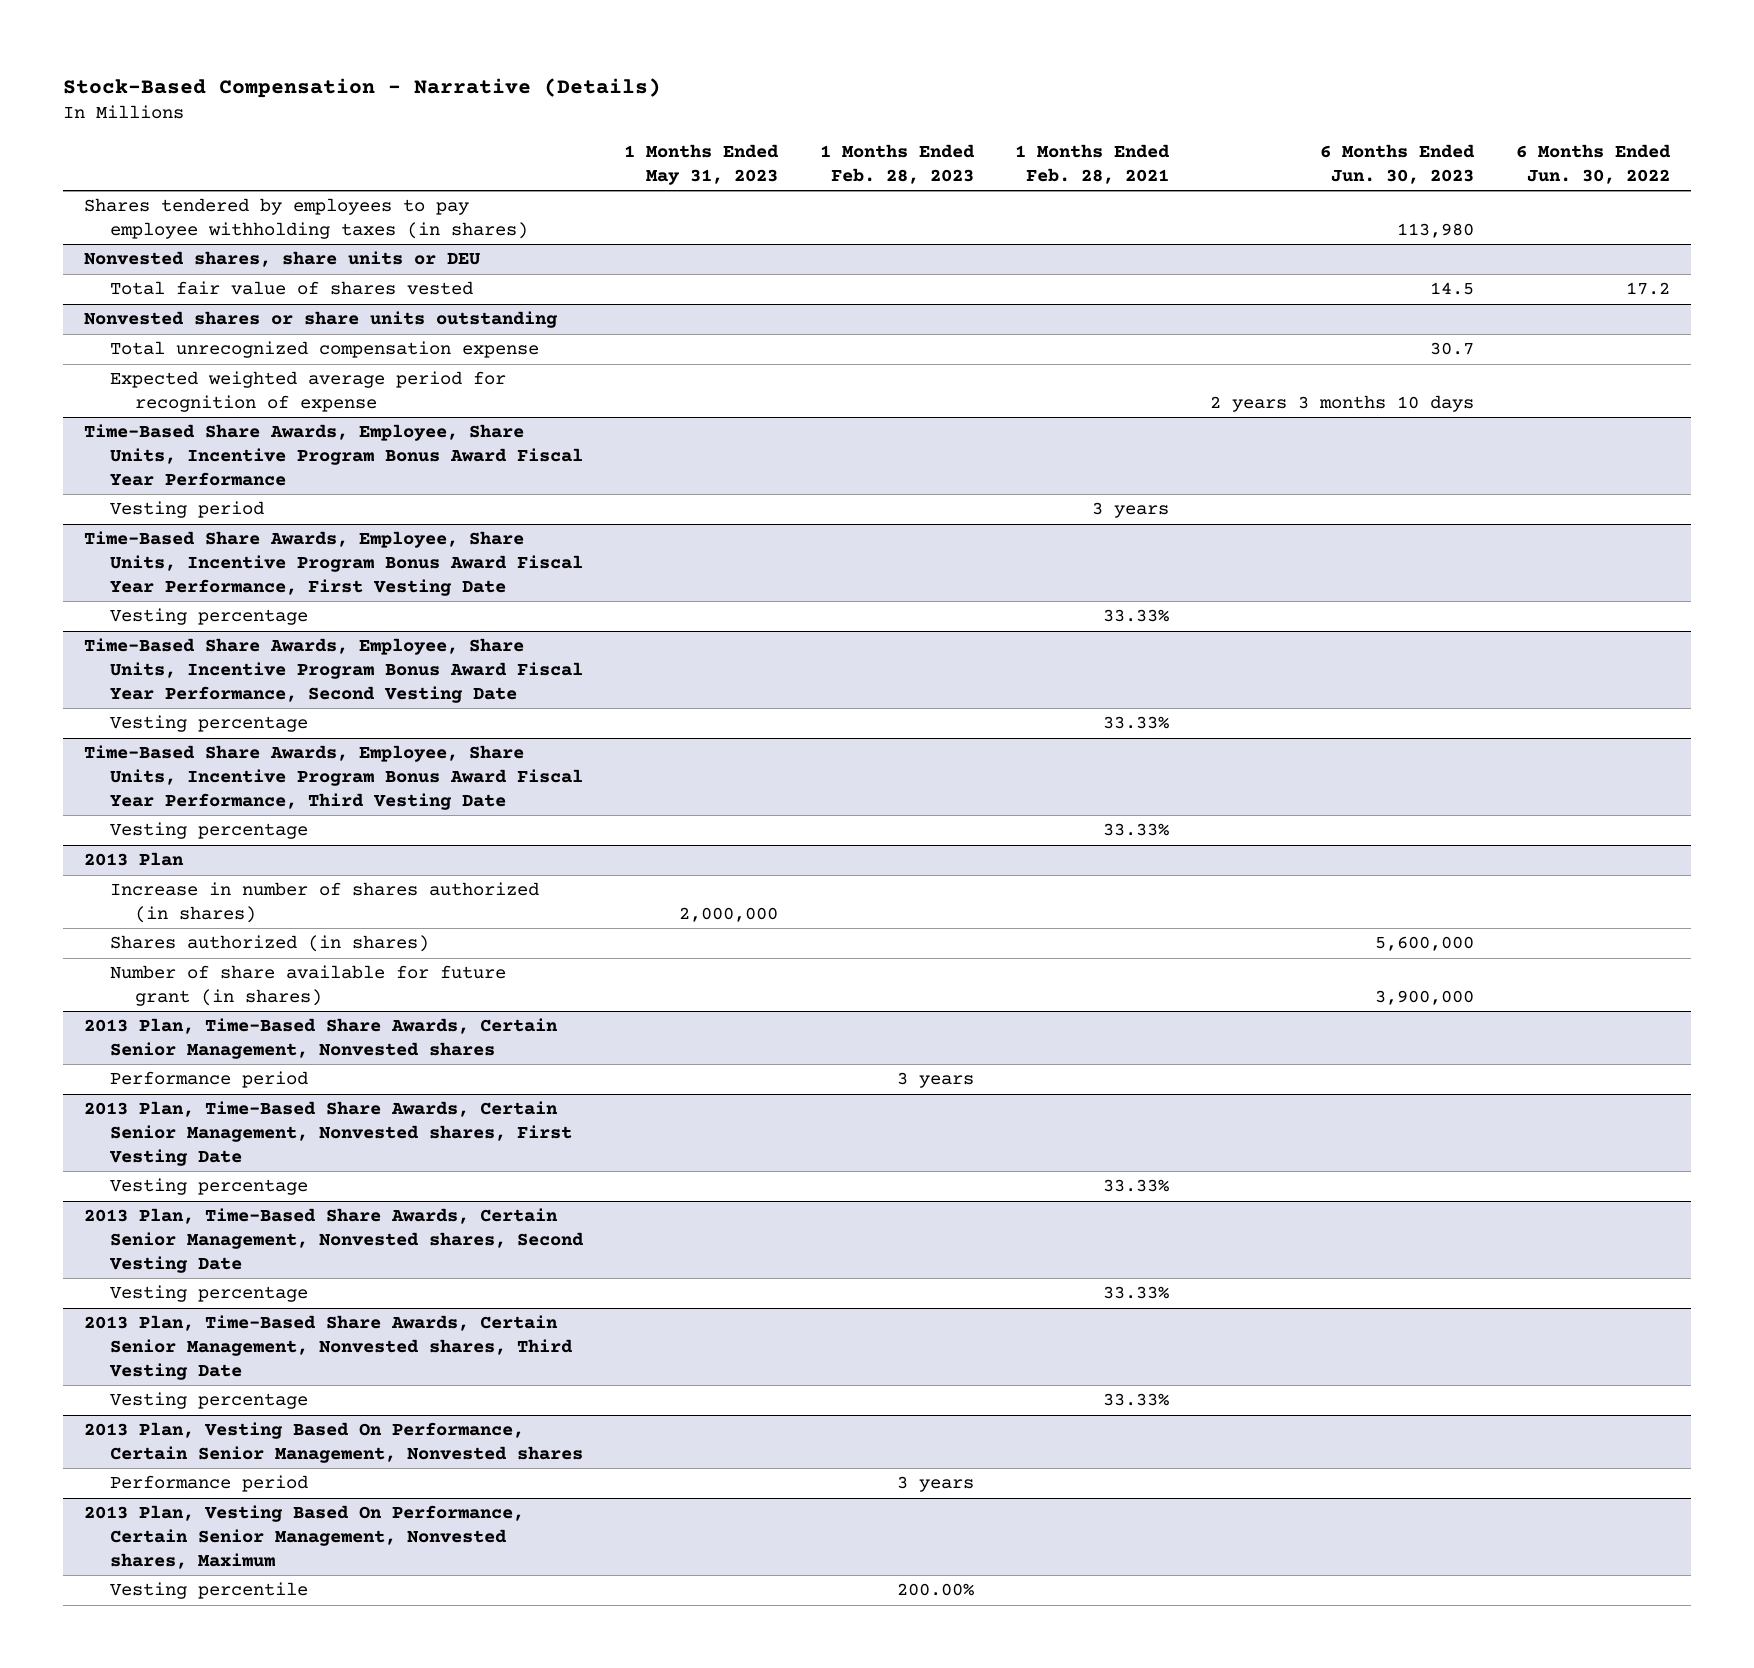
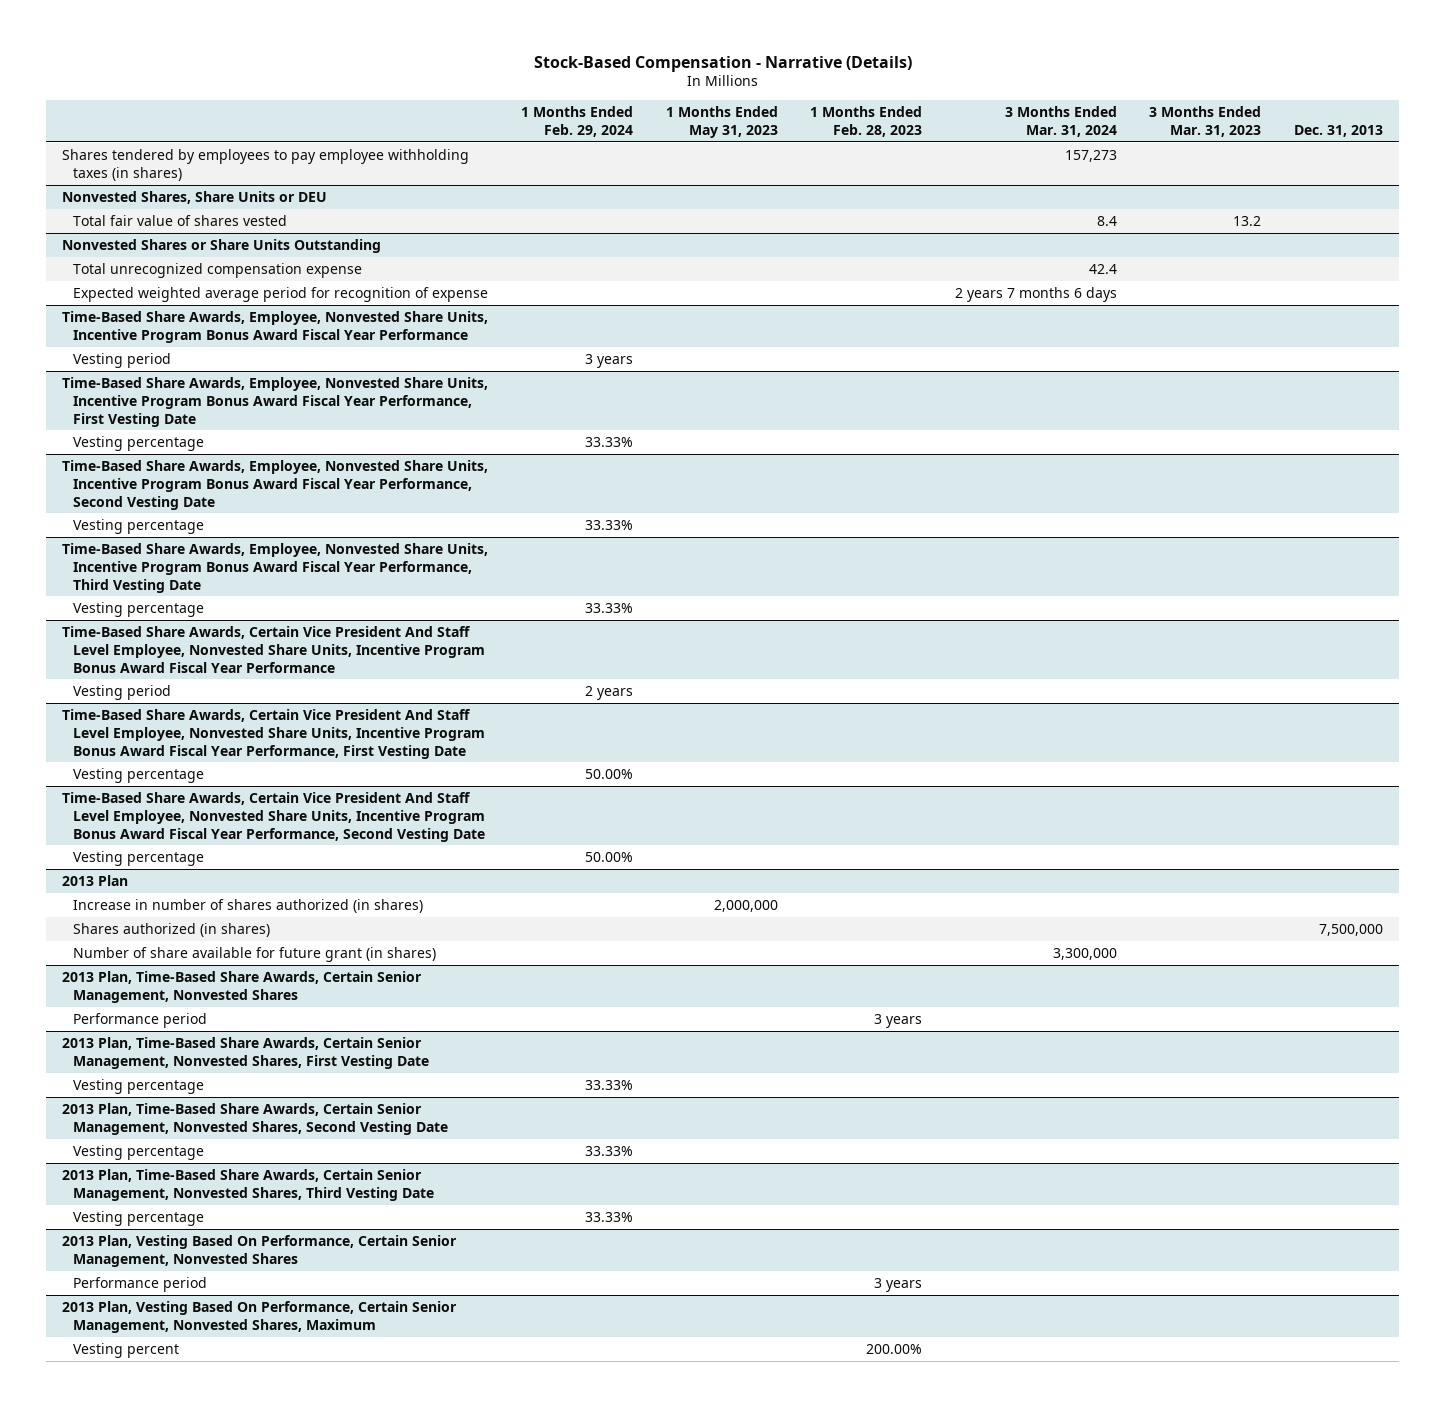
[1014,144,1170,184] 1 Months Ended Feb. 28, 2021 -> none
[1320,144,1476,184] 6 Months Ended Jun. 30, 2023 -> none
[1515,144,1671,184] 6 Months Ended Jun. 30, 2022 -> none
none -> [521,105,634,137] 1 Months Ended Feb. 29, 2024
none -> [1004,105,1117,137] 3 Months Ended Mar. 31, 2024
none -> [1149,105,1262,137] 3 Months Ended Mar. 31, 2023
none -> [1294,124,1384,137] Dec. 31, 2013
[84,251,481,268] Nonvested shares, share units or DEU -> [62,190,328,204] Nonvested Shares, Share Units or DEU
[84,311,559,329] Nonvested shares or share units outstanding -> [62,238,382,253] Nonvested Shares or Share Units Outstanding
[84,424,583,486] Time-Based Share Awards, Employee, Share Units, Incentive Program Bonus Award Fiscal Year Performance -> [62,310,489,343] Time-Based Share Awards, Employee, Nonvested Share Units, Incentive Program Bonus Award Fiscal Year Performance
[84,531,583,596] Time-Based Share Awards, Employee, Share Units, Incentive Program Bonus Award Fiscal Year Performance, First Vesting Date -> [62,376,489,427] Time-Based Share Awards, Employee, Nonvested Share Units, Incentive Program Bonus Award Fiscal Year Performance, First Vesting Date
[84,638,583,703] Time-Based Share Awards, Employee, Share Units, Incentive Program Bonus Award Fiscal Year Performance, Second Vesting Date -> [62,459,489,510] Time-Based Share Awards, Employee, Nonvested Share Units, Incentive Program Bonus Award Fiscal Year Performance, Second Vesting Date
[84,745,583,810] Time-Based Share Awards, Employee, Share Units, Incentive Program Bonus Award Fiscal Year Performance, Third Vesting Date -> [62,542,489,593] Time-Based Share Awards, Employee, Nonvested Share Units, Incentive Program Bonus Award Fiscal Year Performance, Third Vesting Date
none -> [62,625,485,673] Time-Based Share Awards, Certain Vice President And Staff Level Employee, Nonvested Share Units, Incentive Program Bonus Award Fiscal Year Performance
none -> [72,684,171,700] Vesting period
none -> [62,708,485,759] Time-Based Share Awards, Certain Vice President And Staff Level Employee, Nonvested Share Units, Incentive Program Bonus Award Fiscal Year Performance, First Vesting Date
none -> [72,767,204,783] Vesting percentage
none -> [62,791,485,842] Time-Based Share Awards, Certain Vice President And Staff Level Employee, Nonvested Share Units, Incentive Program Bonus Award Fiscal Year Performance, Second Vesting Date
none -> [72,850,204,866] Vesting percentage
[84,1018,559,1060] 2013 Plan, Time-Based Share Awards, Certain Senior Management, Nonvested shares -> [62,970,423,1003] 2013 Plan, Time-Based Share Awards, Certain Senior Management, Nonvested Shares
[84,1101,572,1166] 2013 Plan, Time-Based Share Awards, Certain Senior Management, Nonvested shares, First Vesting Date -> [62,1036,429,1069] 2013 Plan, Time-Based Share Awards, Certain Senior Management, Nonvested Shares, First Vesting Date
[84,1208,584,1273] 2013 Plan, Time-Based Share Awards, Certain Senior Management, Nonvested shares, Second Vesting Date -> [62,1102,448,1135] 2013 Plan, Time-Based Share Awards, Certain Senior Management, Nonvested Shares, Second Vesting Date
[84,1315,573,1380] 2013 Plan, Time-Based Share Awards, Certain Senior Management, Nonvested shares, Third Vesting Date -> [62,1168,434,1201] 2013 Plan, Time-Based Share Awards, Certain Senior Management, Nonvested Shares, Third Vesting Date
[84,1422,583,1464] 2013 Plan, Vesting Based On Performance, Certain Senior Management, Nonvested shares -> [62,1234,458,1267] 2013 Plan, Vesting Based On Performance, Certain Senior Management, Nonvested Shares
[84,1505,525,1569] 2013 Plan, Vesting Based On Performance, Certain Senior Management, Nonvested shares, Maximum -> [62,1300,458,1333] 2013 Plan, Vesting Based On Performance, Certain Senior Management, Nonvested Shares, Maximum
[109,1582,308,1600] Vesting percentile -> [72,1342,179,1358] Vesting percent

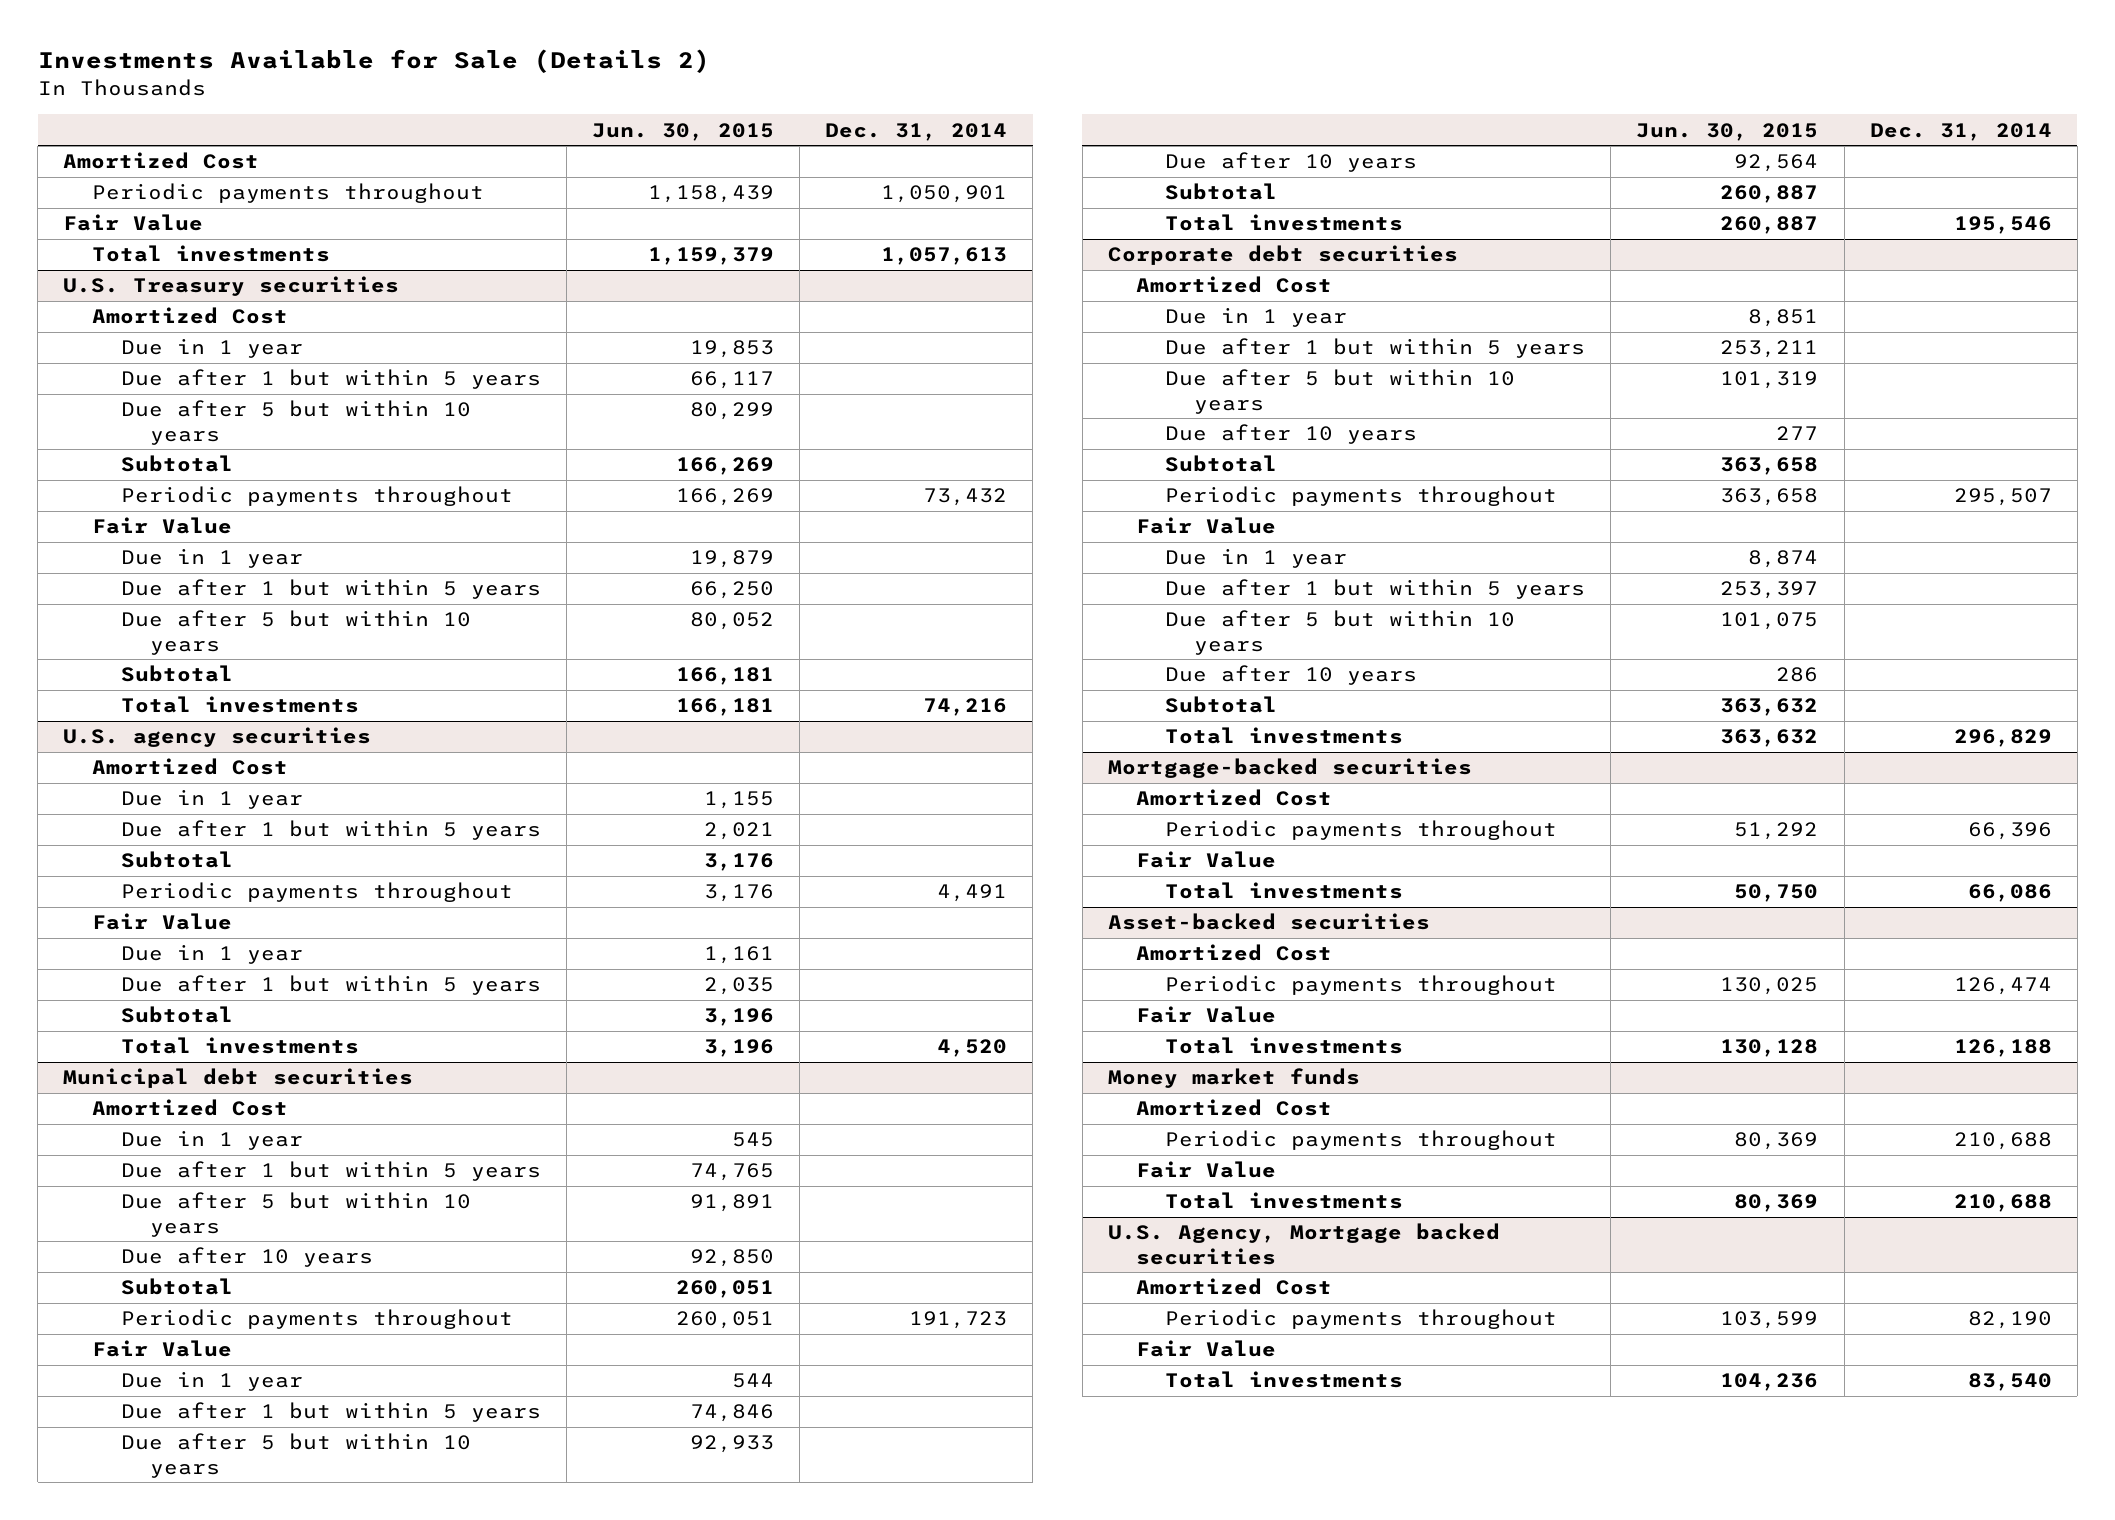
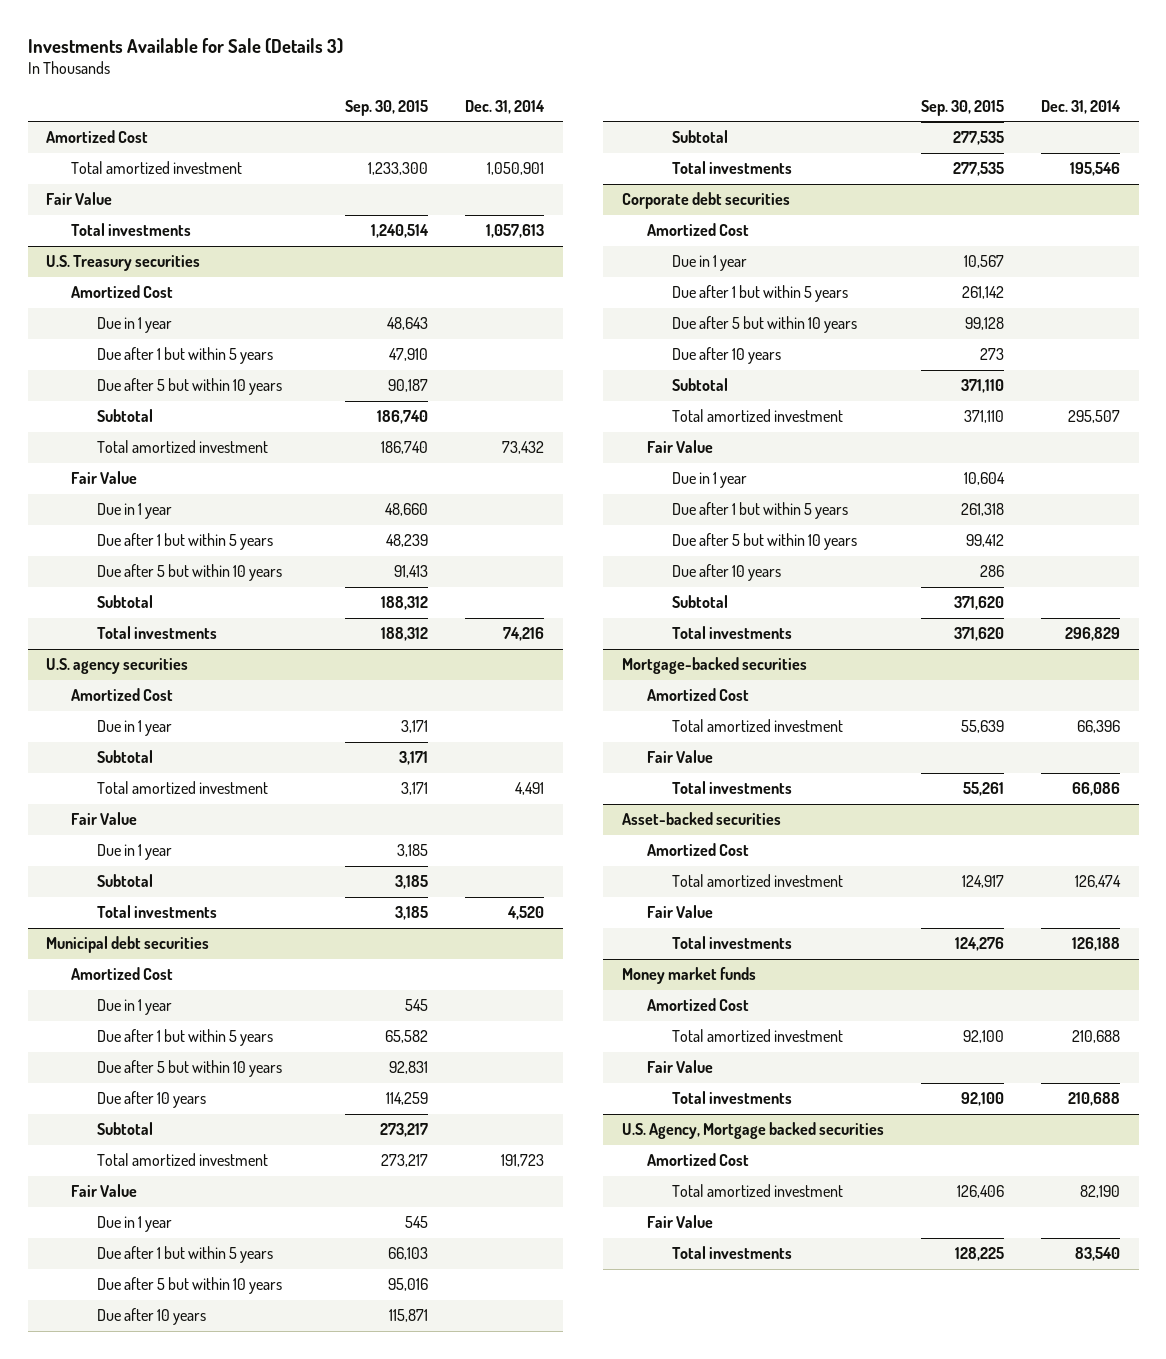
[37,49,710,74] Investments Available for Sale (Details 2) -> [27,37,343,54] Investments Available for Sale (Details 3)
[592,122,775,141] Jun. 30, 2015 -> none
none -> [345,99,429,116] Sep. 30, 2015
[92,183,485,204] Periodic payments throughout -> [71,161,243,175] Total amortized investment
[121,486,514,507] Periodic payments throughout -> [96,440,268,454] Total amortized investment
[121,820,542,841] Due after 1 but within 5 years -> none
[121,882,514,903] Periodic payments throughout -> [96,781,268,795] Total amortized investment
[121,975,542,996] Due after 1 but within 5 years -> none
[121,1309,514,1330] Periodic payments throughout -> [96,1153,268,1167] Total amortized investment
[1165,486,1558,507] Periodic payments throughout -> [672,409,844,423] Total amortized investment
[1165,820,1558,841] Periodic payments throughout -> [672,719,844,733] Total amortized investment
[1165,975,1558,996] Periodic payments throughout -> [672,874,844,888] Total amortized investment
[1165,1130,1558,1151] Periodic payments throughout -> [672,1029,844,1043] Total amortized investment
[1165,1309,1558,1330] Periodic payments throughout -> [672,1184,844,1198] Total amortized investment

